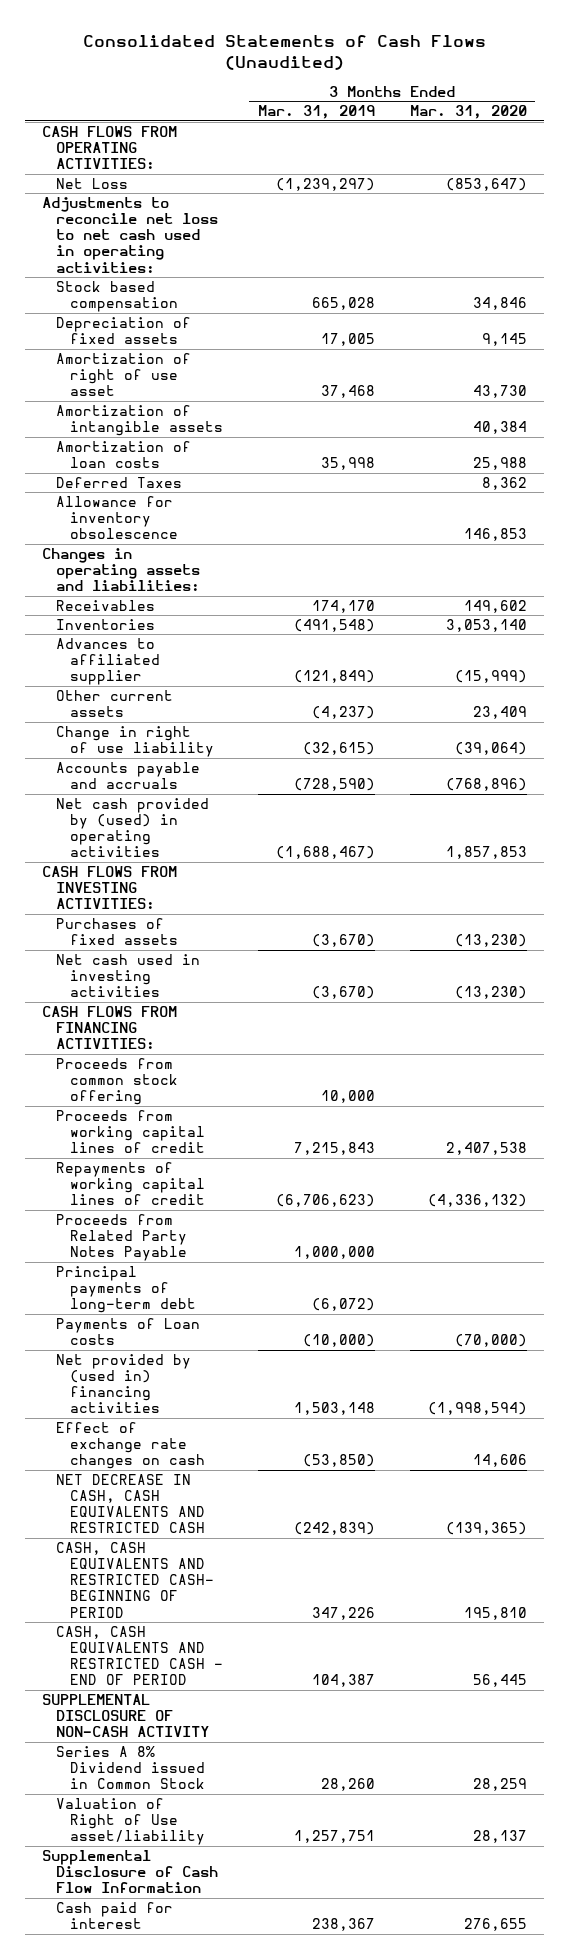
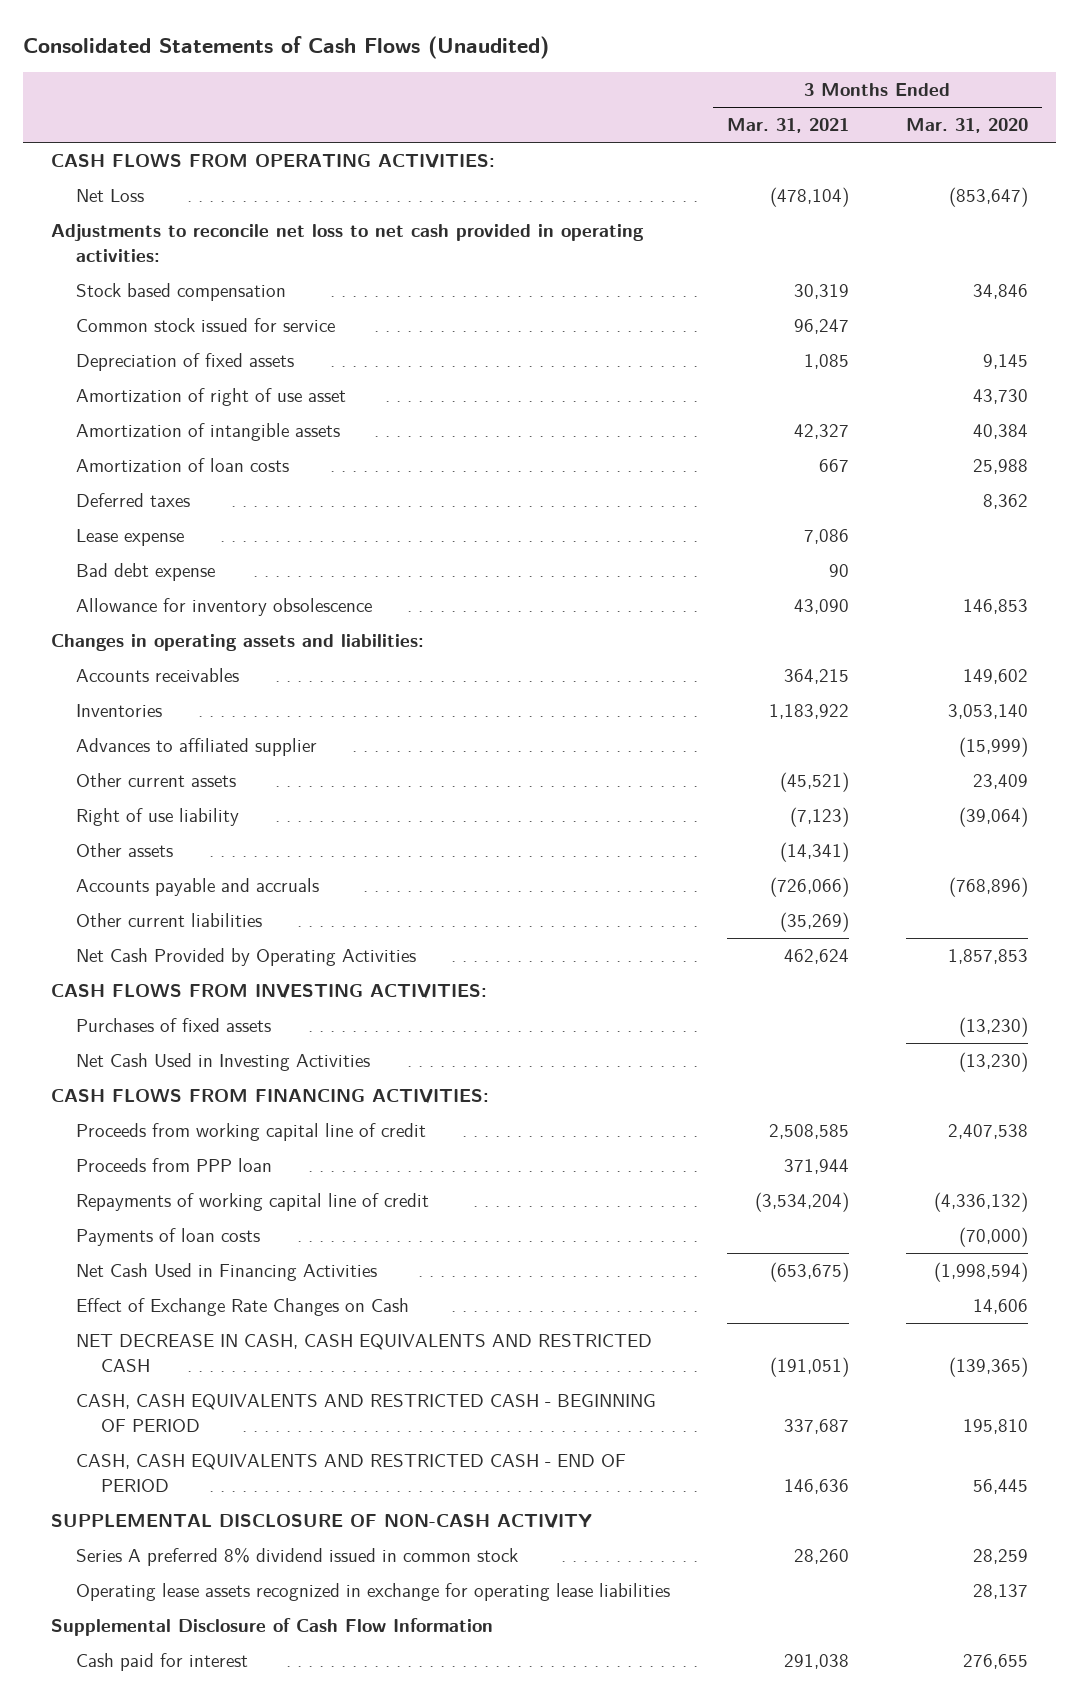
[257,105,375,120] Mar. 31, 2019 -> none
none -> [726,118,849,134] Mar. 31, 2021
[42,196,219,273] Adjustments to reconcile net loss to net cash used in operating activities: -> [51,224,645,262] Adjustments to reconcile net loss to net cash provided in operating activities:
none -> [76,318,336,333] Common stock issued for service
[56,476,183,488] Deferred Taxes -> [76,493,191,508] Deferred taxes
none -> [76,529,185,547] Lease expense
none -> [76,563,216,582] Bad debt expense
[56,599,156,611] Receivables -> [76,668,240,683] Accounts receivables
[56,725,214,758] Change in right of use liability -> [76,808,240,827] Right of use liability
none -> [76,843,174,858] Other assets
none -> [76,913,263,928] Other current liabilities
[56,797,210,858] Net cash provided by (used) in operating activities -> [76,948,417,967] Net Cash Provided by Operating Activities
[56,953,201,998] Net cash used in investing activities -> [76,1053,371,1072] Net Cash Used in Investing Activities
[56,1057,178,1106] Proceeds from common stock offering -> none
[56,1213,187,1262] Proceeds from Related Party Notes Payable -> none
[56,1265,196,1314] Principal payments of long-term debt -> none
[56,1109,205,1154] Proceeds from working capital lines of credit -> [76,1123,427,1142] Proceeds from working capital line of credit
none -> [76,1158,273,1173] Proceeds from PPP loan
[56,1161,205,1206] Repayments of working capital lines of credit -> [76,1193,430,1212] Repayments of working capital line of credit
[56,1317,201,1346] Payments of Loan costs -> [76,1228,261,1247] Payments of loan costs
[56,1353,192,1414] Net provided by (used in) financing activities -> [76,1263,378,1282] Net Cash Used in Financing Activities
[56,1421,205,1470] Effect of exchange rate changes on cash -> [76,1298,410,1317] Effect of Exchange Rate Changes on Cash
[56,1541,214,1618] CASH, CASH EQUIVALENTS AND RESTRICTED CASH- BEGINNING OF PERIOD -> [76,1394,657,1432] CASH, CASH EQUIVALENTS AND RESTRICTED CASH - BEGINNING OF PERIOD
[56,1745,205,1790] Series A 8% Dividend issued in Common Stock -> [76,1547,519,1567] Series A preferred 8% dividend issued in common stock
[56,1797,205,1846] Valuation of Right of Use asset/liability -> [76,1583,671,1602] Operating lease assets recognized in exchange for operating lease liabilities

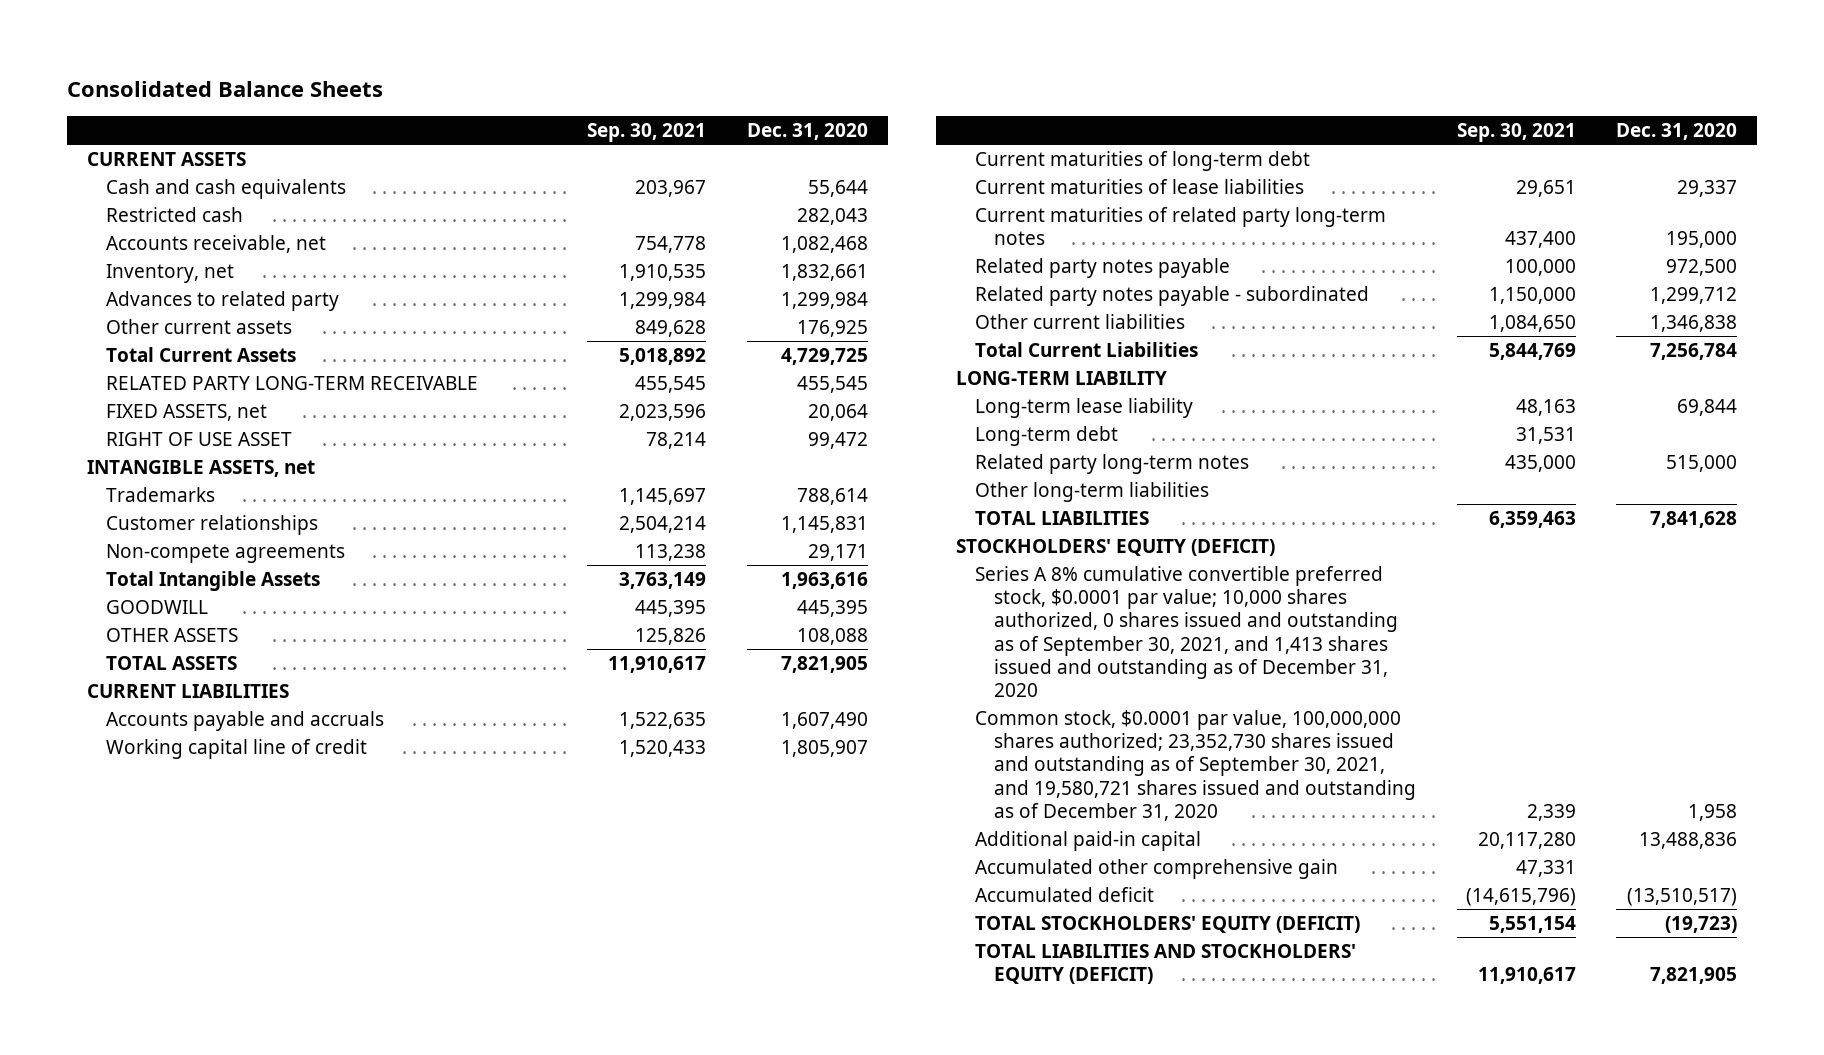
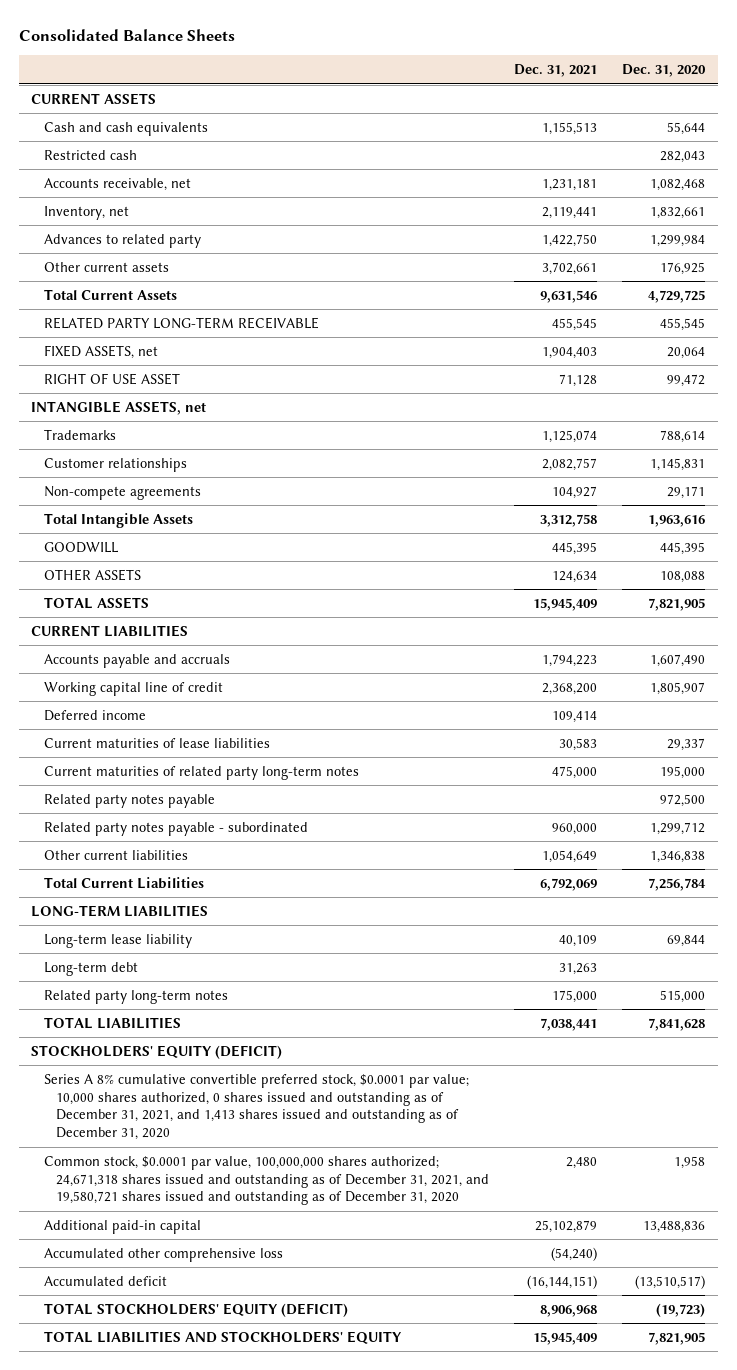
[587,122,707,142] Sep. 30, 2021 -> none
none -> [514,63,598,77] Dec. 31, 2021
[975,151,1311,172] Current maturities of long-term debt -> none
none -> [43,709,146,721] Deferred income
[956,371,1168,386] LONG-TERM LIABILITY -> [31,904,209,917] LONG-TERM LIABILITIES
[975,482,1210,503] Other long-term liabilities -> none
[975,566,1399,697] Series A 8% cumulative convertible preferred stock, $0.0001 par value; 10,000 shares authorized, 0 shares issued and outstanding as of September 30, 2021, and 1,413 shares issued and outstanding as of December 31, 2020 -> [43,1073,469,1141] Series A 8% cumulative convertible preferred stock, $0.0001 par value; 10,000 shares authorized, 0 shares issued and outstanding as of December 31, 2021, and 1,413 shares issued and outstanding as of December 31, 2020
[975,710,1417,821] Common stock, $0.0001 par value, 100,000,000 shares authorized; 23,352,730 shares issued and outstanding as of September 30, 2021, and 19,580,721 shares issued and outstanding as of December 31, 2020 -> [43,1155,489,1206] Common stock, $0.0001 par value, 100,000,000 shares authorized; 24,671,318 shares issued and outstanding as of December 31, 2021, and 19,580,721 shares issued and outstanding as of December 31, 2020
[975,859,1339,880] Accumulated other comprehensive gain -> [43,1247,283,1262] Accumulated other comprehensive loss
[975,944,1357,985] TOTAL LIABILITIES AND STOCKHOLDERS' EQUITY (DEFICIT) -> [43,1330,402,1344] TOTAL LIABILITIES AND STOCKHOLDERS' EQUITY

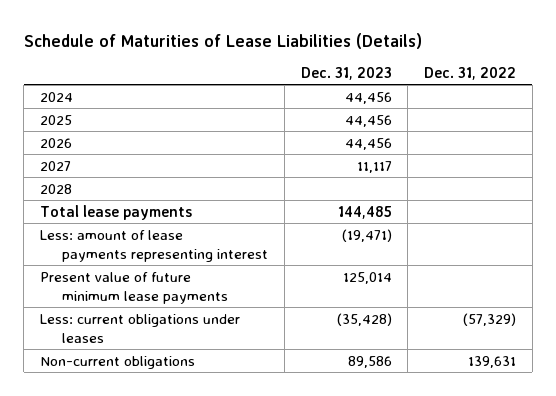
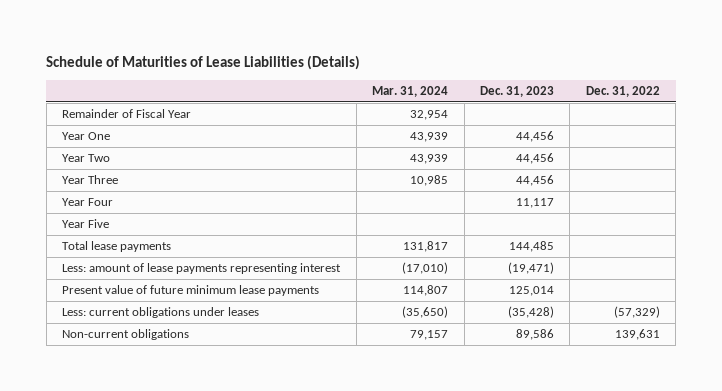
none -> [372,86,449,98] Mar. 31, 2024
none -> [62,109,192,119] Remainder of Fiscal Year
[39,91,73,102] 2024 -> [62,132,111,141] Year One
[39,114,72,125] 2025 -> [62,154,111,163] Year Two
[39,137,72,148] 2026 -> [62,175,119,185] Year Three
[39,160,71,171] 2027 -> [62,198,114,207] Year Four
[39,183,72,194] 2028 -> [62,219,110,229] Year Five

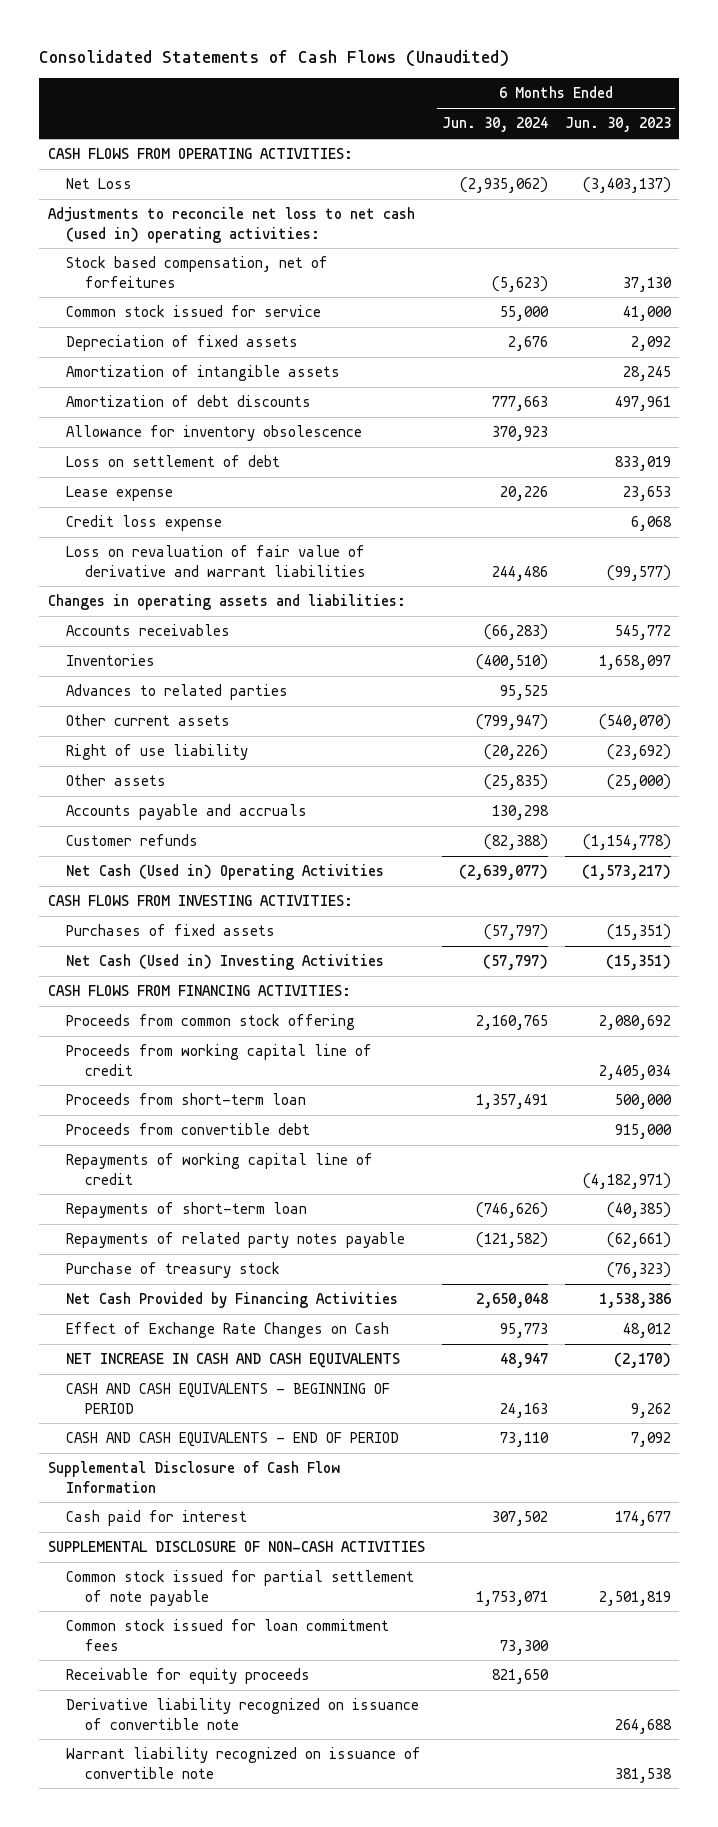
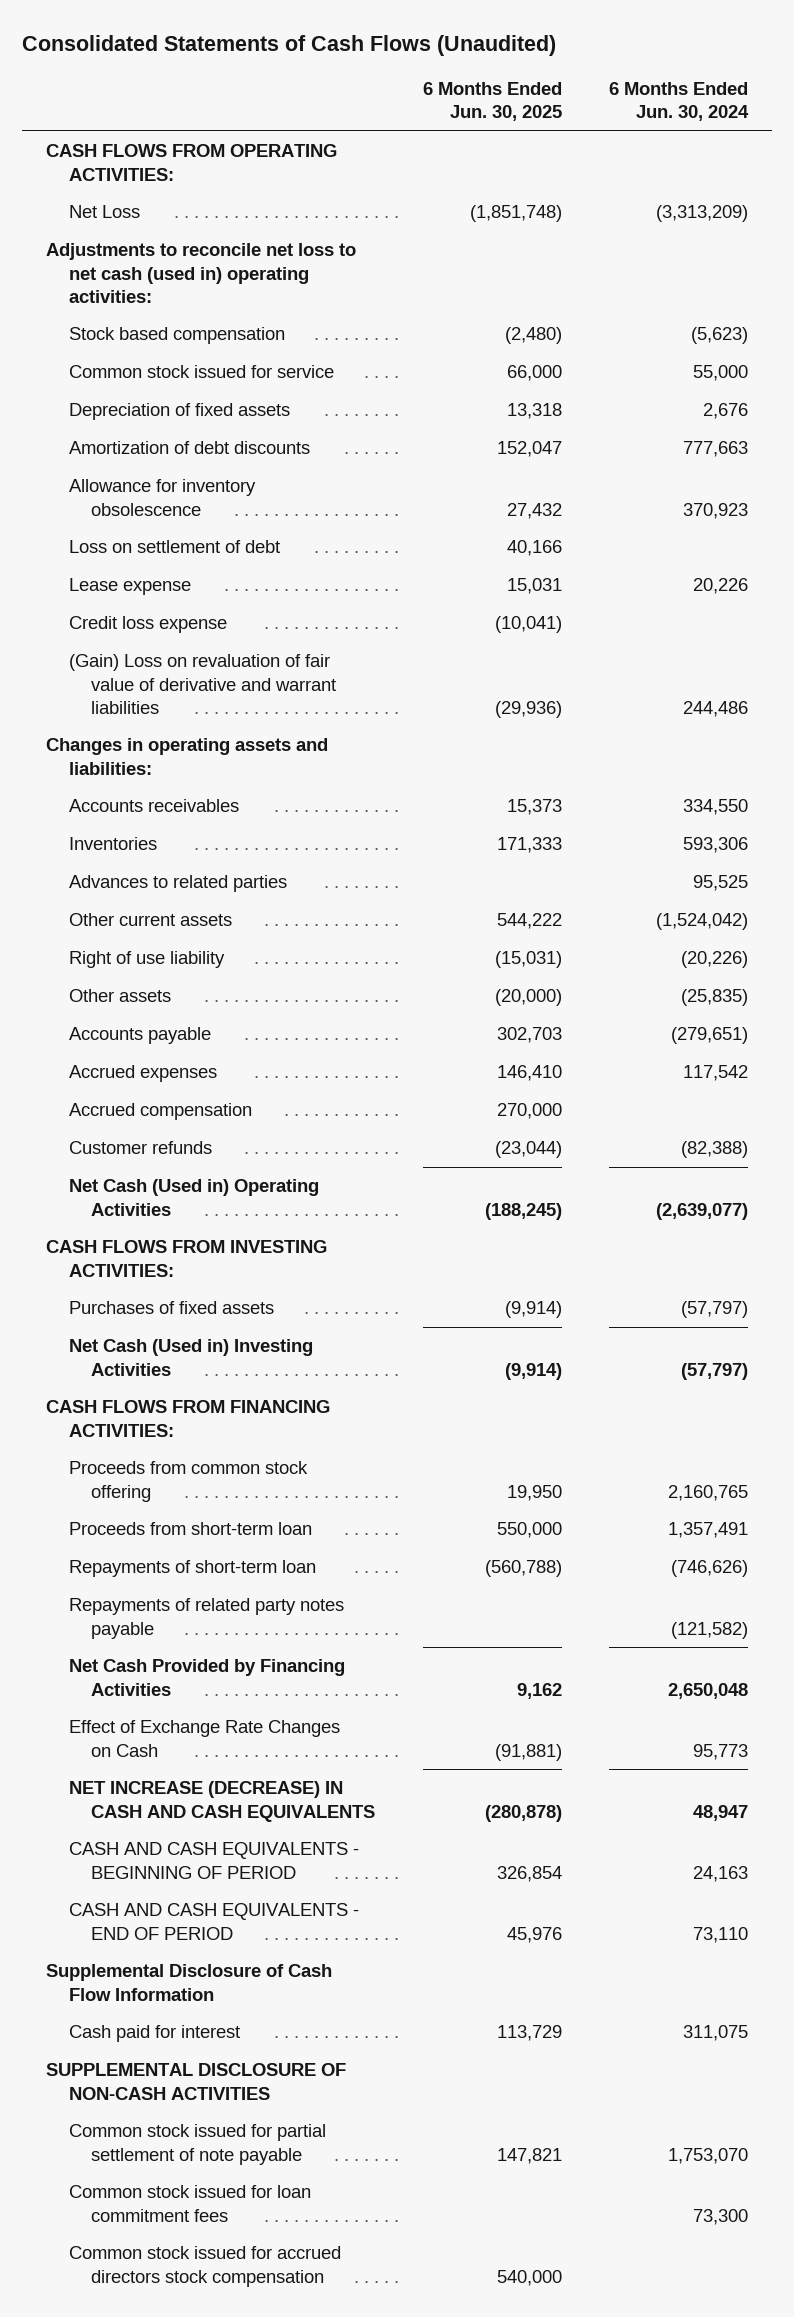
[564,117,671,133] Jun. 30, 2023 -> none
none -> [422,82,562,122] 6 Months Ended Jun. 30, 2025
[459,177,548,194] (2,935,062) -> [656,205,749,223] (3,313,209)
[66,256,329,288] Stock based compensation, net of forfeitures -> [68,327,285,345] Stock based compensation
[66,365,341,382] Amortization of intangible assets -> none
[66,545,366,577] Loss on revaluation of fair value of derivative and warrant liabilities -> [68,654,337,714] (Gain) Loss on revaluation of fair value of derivative and warrant liabilities
[483,624,548,641] (66,283) -> [683,799,749,816] 334,550
[475,654,548,671] (400,510) -> [683,837,749,854] 593,306
[475,714,548,731] (799,947) -> [656,913,749,931] (1,524,042)
[66,804,308,821] Accounts payable and accruals -> [68,1027,211,1045] Accounts payable
[491,805,549,821] 130,298 -> [671,1027,749,1045] (279,651)
none -> [68,1065,217,1083] Accrued expenses
none -> [68,1103,252,1121] Accrued compensation
[66,1044,373,1076] Proceeds from working capital line of credit -> none
[66,1123,311,1136] Proceeds from convertible debt -> none
[66,1153,374,1185] Repayments of working capital line of credit -> none
[66,1262,281,1279] Purchase of treasury stock -> none
[66,1353,401,1369] NET INCREASE IN CASH AND CASH EQUIVALENTS -> [68,1781,376,1822] NET INCREASE (DECREASE) IN CASH AND CASH EQUIVALENTS
[491,1511,548,1527] 307,502 -> [683,2025,749,2042] 311,075
[475,1590,548,1606] 1,753,071 -> [668,2147,749,2164] 1,753,070
[66,1668,311,1685] Receivable for equity proceeds -> none
[66,1698,420,1730] Derivative liability recognized on issuance of convertible note -> none
[66,1747,422,1779] Warrant liability recognized on issuance of convertible note -> none
none -> [68,2246,341,2287] Common stock issued for accrued directors stock compensation

